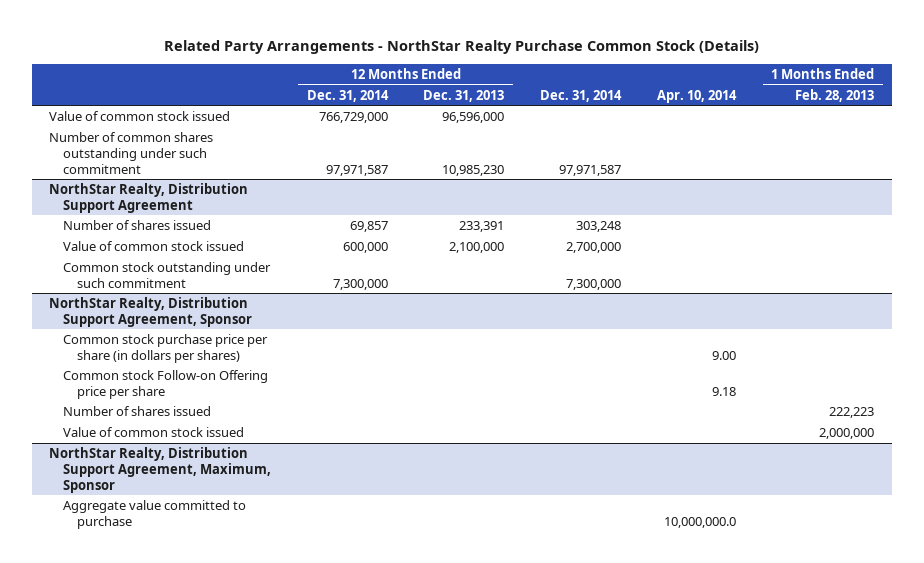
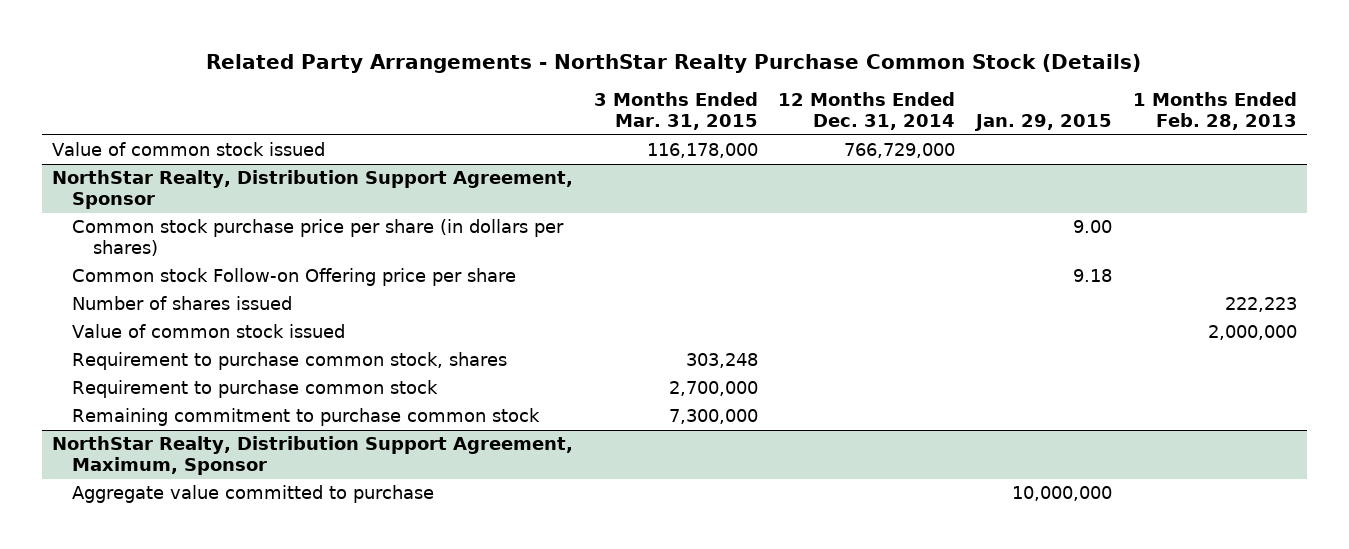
[423,89,505,102] Dec. 31, 2013 -> none
[540,89,623,102] Dec. 31, 2014 -> none
[656,89,737,103] Apr. 10, 2014 -> none
none -> [593,92,758,130] 3 Months Ended Mar. 31, 2015
none -> [974,113,1113,131] Jan. 29, 2015
[49,131,214,174] Number of common shares outstanding under such commitment -> none
[49,182,249,213] NorthStar Realty, Distribution Support Agreement -> none
[63,219,212,230] Number of shares issued -> none
[63,240,245,251] Value of common stock issued -> none
[63,261,272,288] Common stock outstanding under such commitment -> none
none -> [72,352,508,371] Requirement to purchase common stock, shares
none -> [72,380,439,399] Requirement to purchase common stock
none -> [72,408,541,427] Remaining commitment to purchase common stock

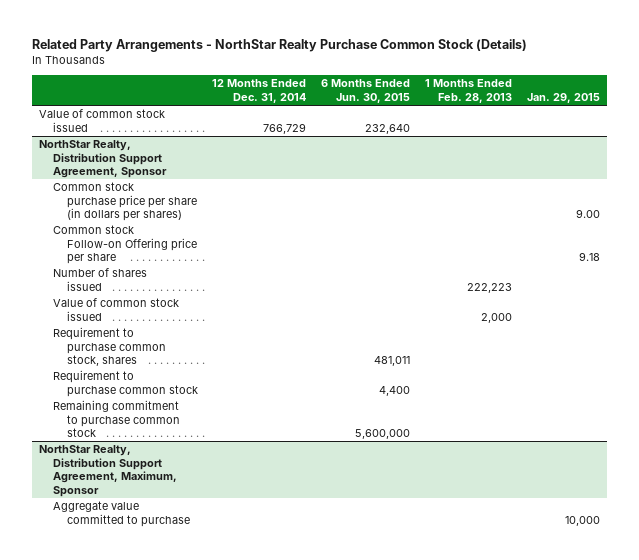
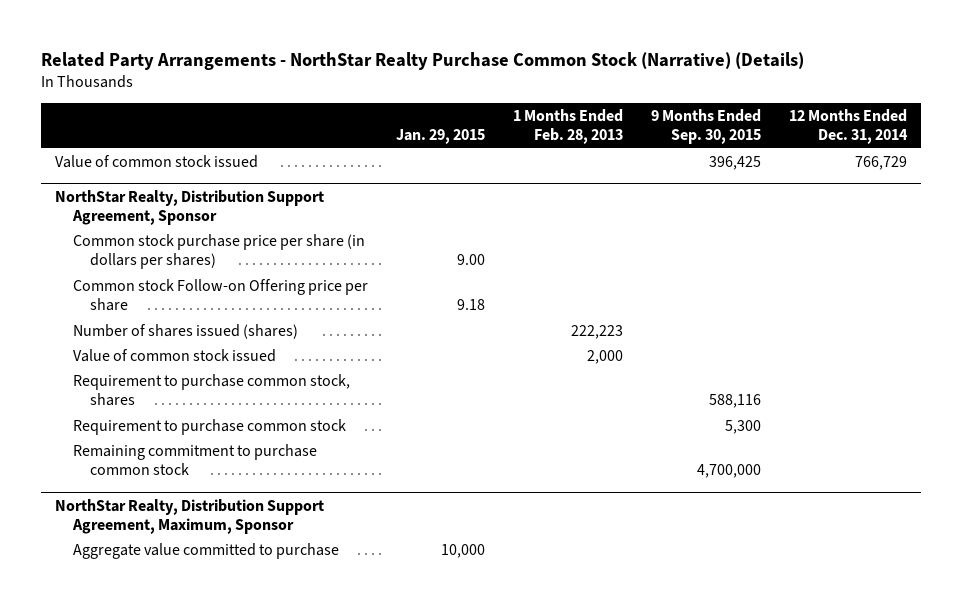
[31,39,527,53] Related Party Arrangements - NorthStar Realty Purchase Common Stock (Details) -> [41,51,805,70] Related Party Arrangements - NorthStar Realty Purchase Common Stock (Narrative) (Details)
[321,79,411,103] 6 Months Ended Jun. 30, 2015 -> none
none -> [651,109,762,145] 9 Months Ended Sep. 30, 2015
[53,268,148,291] Number of shares issued -> [72,323,298,339] Number of shares issued (shares)

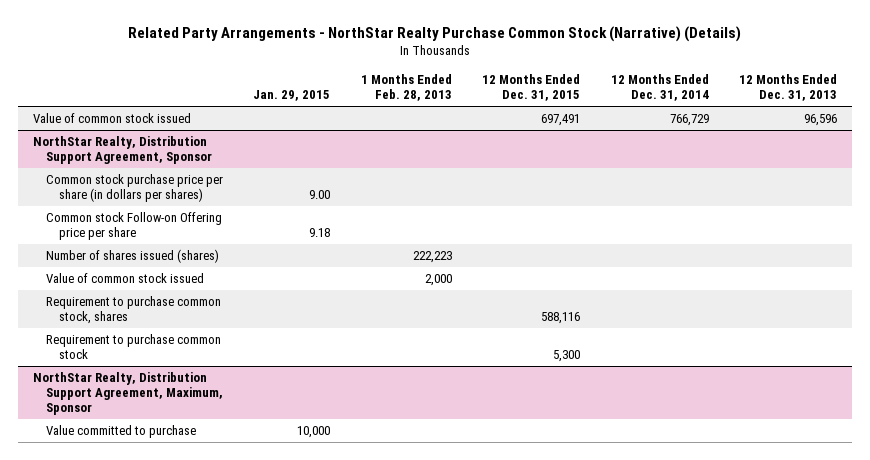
[651,109,762,145] 9 Months Ended Sep. 30, 2015 -> none
none -> [482,74,581,102] 12 Months Ended Dec. 31, 2015
none -> [738,74,837,102] 12 Months Ended Dec. 31, 2013
[72,443,317,476] Remaining commitment to purchase common stock -> none
[72,542,339,559] Aggregate value committed to purchase -> [46,424,197,438] Value committed to purchase

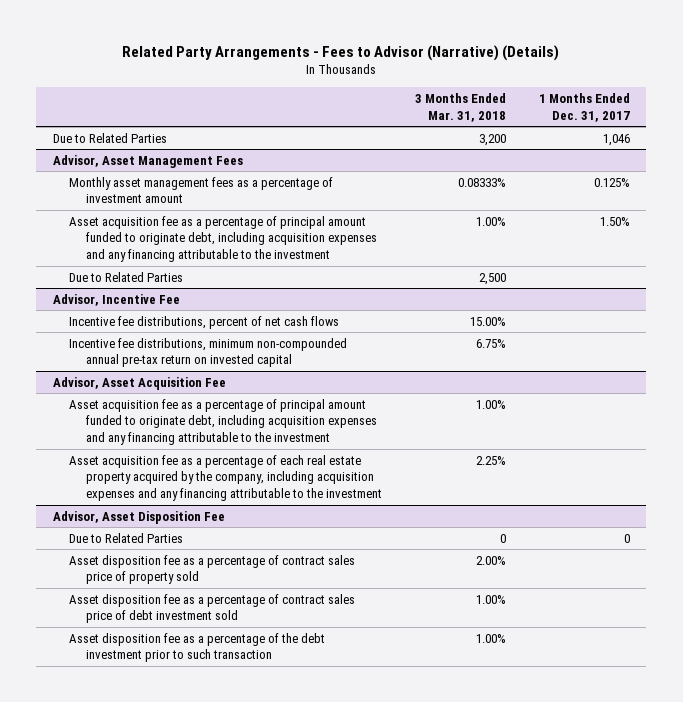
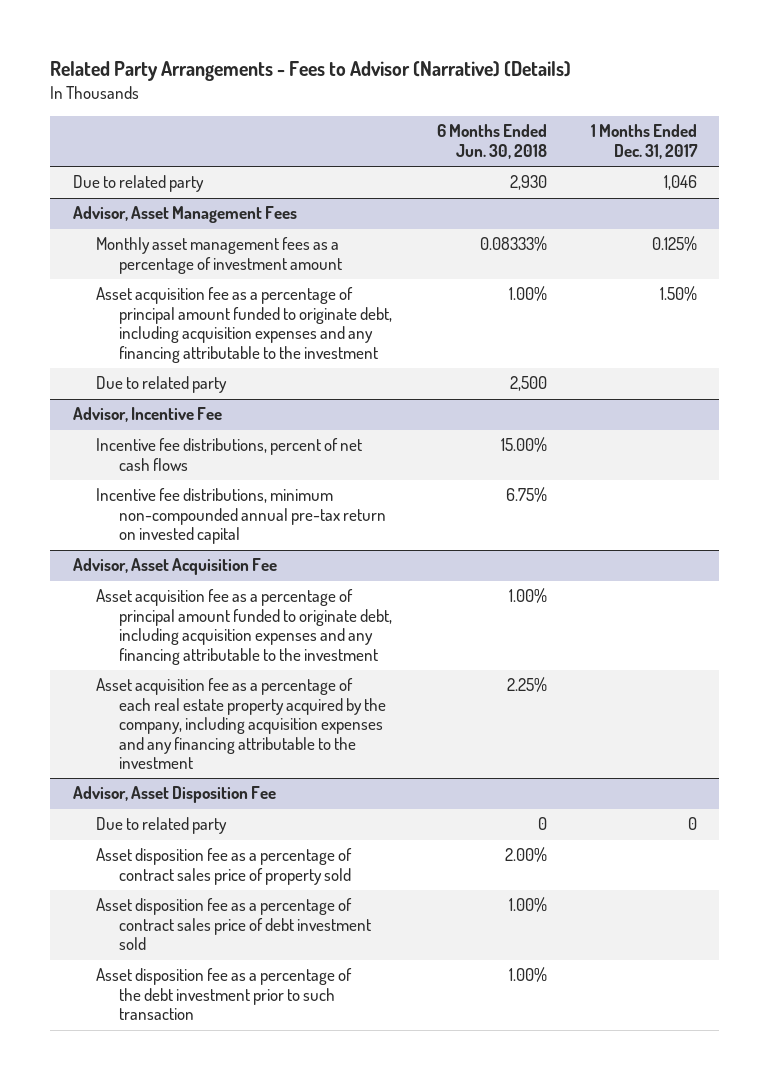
[414,93,506,122] 3 Months Ended Mar. 31, 2018 -> none
none -> [436,124,547,159] 6 Months Ended Jun. 30, 2018
[52,132,167,143] Due to Related Parties -> [72,175,204,193] Due to related party
[69,271,184,282] Due to Related Parties -> [95,376,227,394] Due to related party
[69,532,184,543] Due to Related Parties -> [95,817,227,835] Due to related party

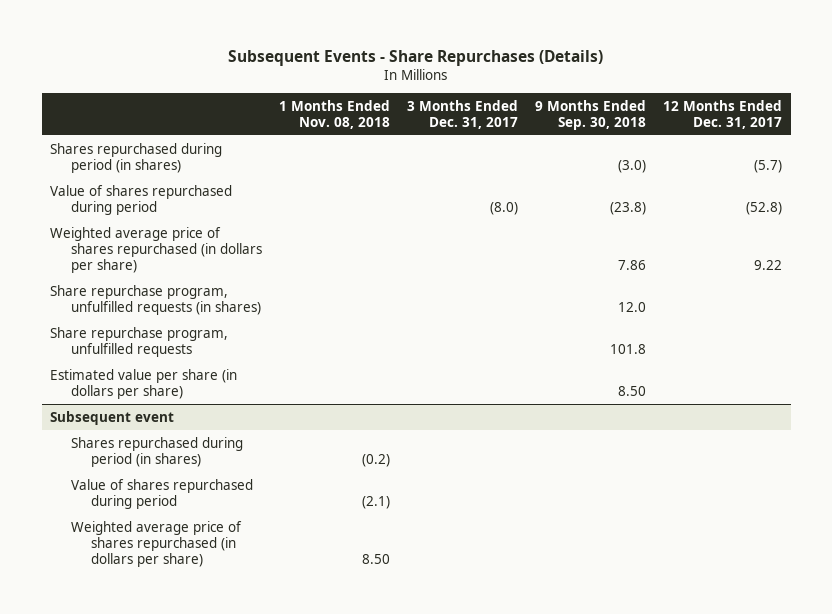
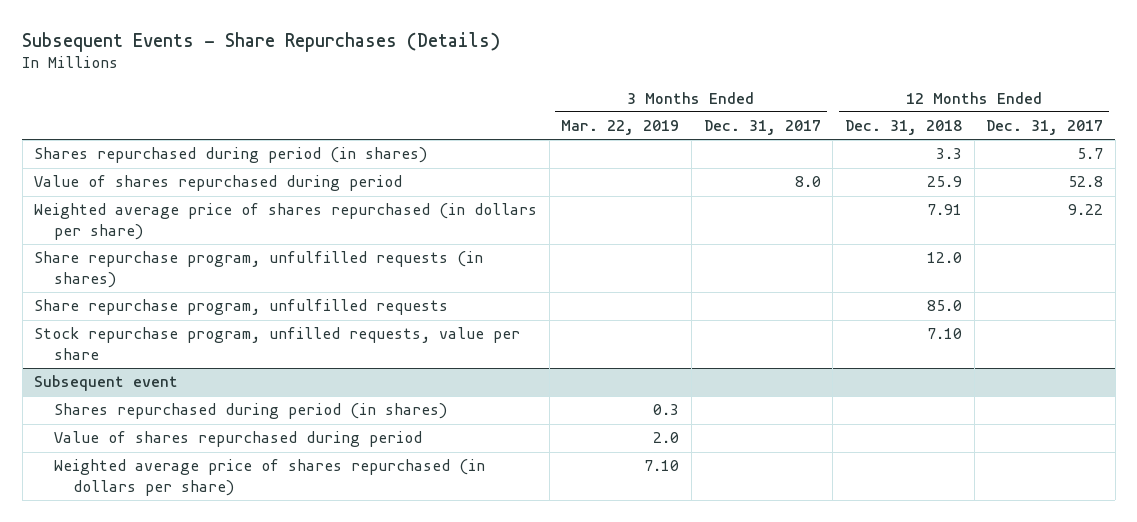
[278,99,390,129] 1 Months Ended Nov. 08, 2018 -> none
[535,99,647,130] 9 Months Ended Sep. 30, 2018 -> none
none -> [561,120,680,136] Mar. 22, 2019
none -> [844,120,962,136] Dec. 31, 2018
[754,159,783,173] (5.7) -> [1077,148,1104,160] 5.7
[489,201,518,215] (8.0) -> [794,176,821,188] 8.0
[746,201,783,215] (52.8) -> [1068,176,1104,188] 52.8
[50,368,238,399] Estimated value per share (in dollars per share) -> none
none -> [34,327,521,360] Stock repurchase program, unfilled requests, value per share

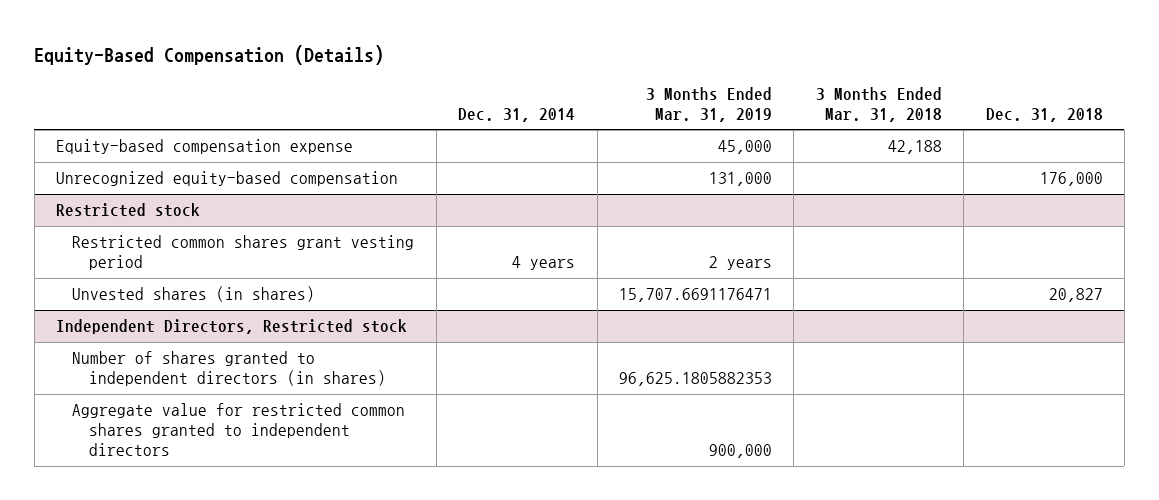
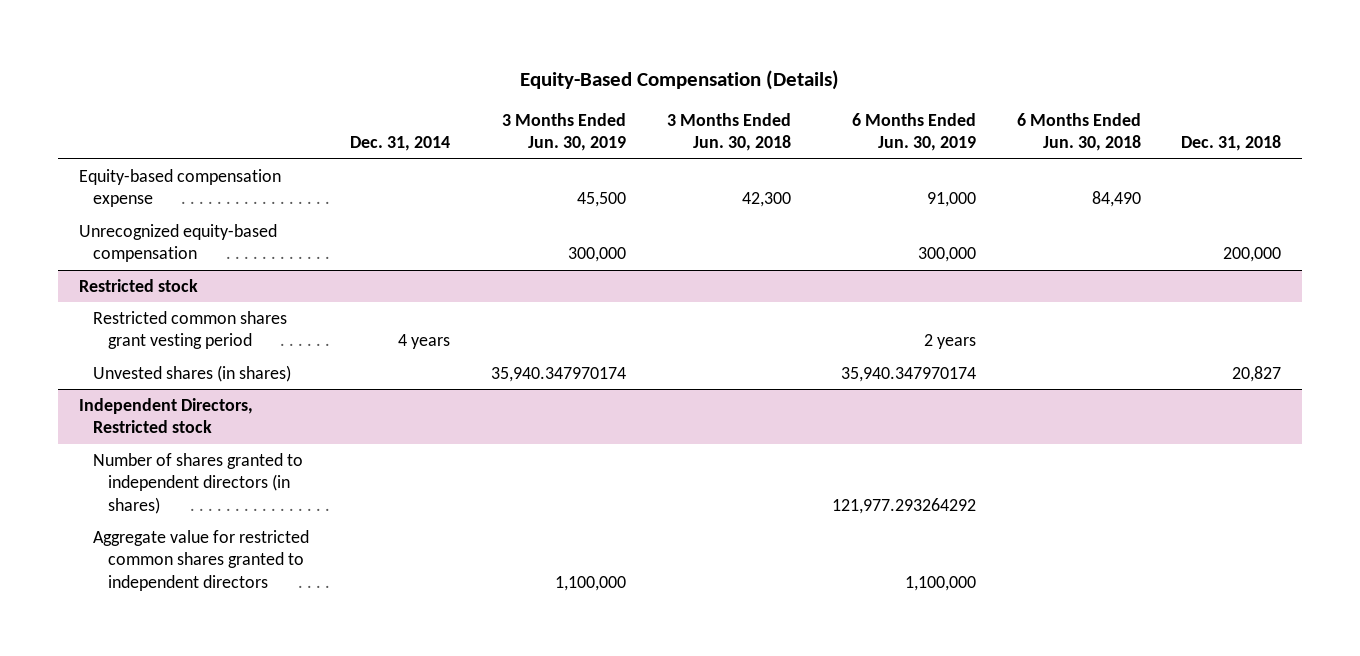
[645,86,772,122] 3 Months Ended Mar. 31, 2019 -> none
[815,86,942,122] 3 Months Ended Mar. 31, 2018 -> none
none -> [502,112,627,152] 3 Months Ended Jun. 30, 2019
none -> [666,112,791,152] 3 Months Ended Jun. 30, 2018
none -> [851,112,976,152] 6 Months Ended Jun. 30, 2019
none -> [1016,112,1141,152] 6 Months Ended Jun. 30, 2018
[1039,172,1103,187] 176,000 -> [1223,247,1282,263] 200,000

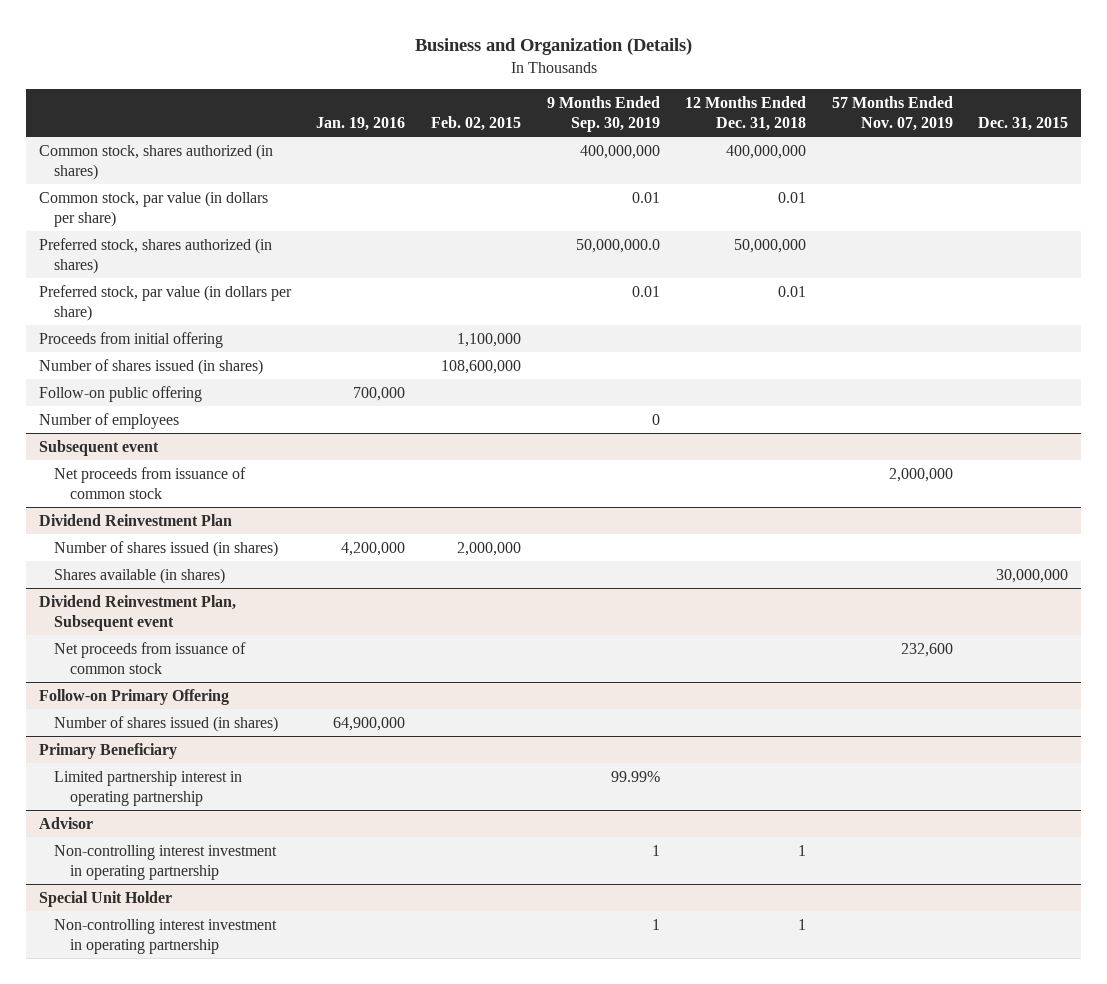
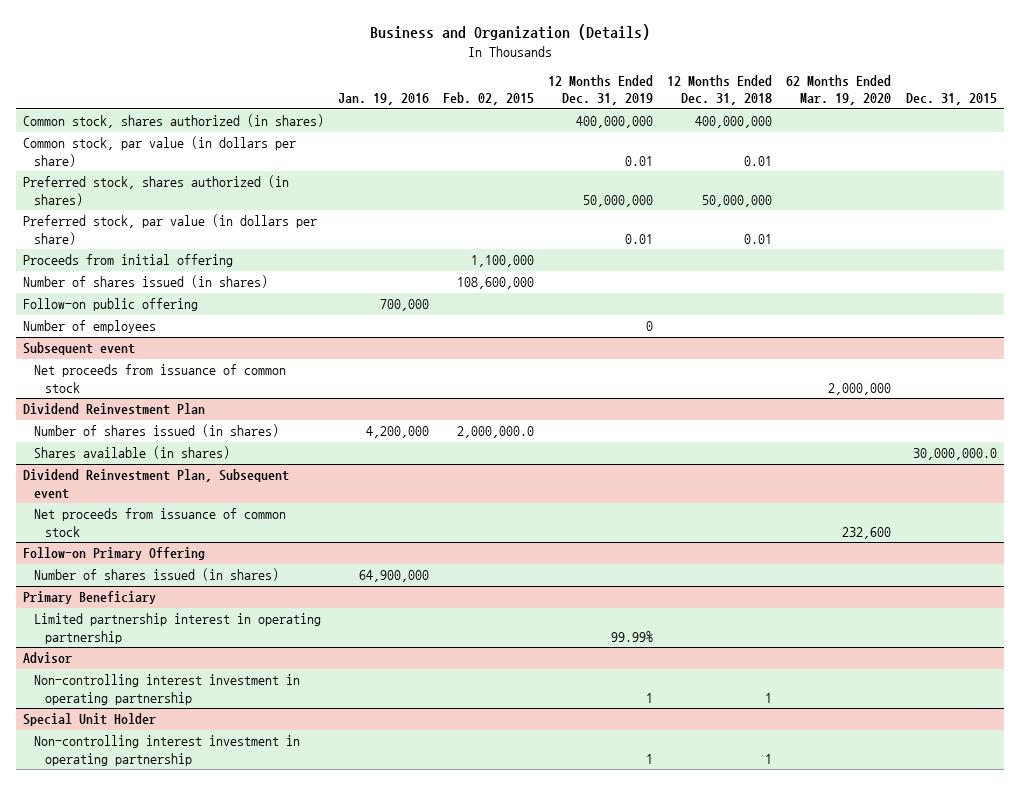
[546,95,660,132] 9 Months Ended Sep. 30, 2019 -> none
[831,95,953,131] 57 Months Ended Nov. 07, 2019 -> none
none -> [548,74,654,105] 12 Months Ended Dec. 31, 2019
none -> [786,74,892,105] 62 Months Ended Mar. 19, 2020
[457,541,522,556] 2,000,000 -> [457,426,535,439] 2,000,000.0
[996,568,1069,583] 30,000,000 -> [912,448,997,461] 30,000,000.0

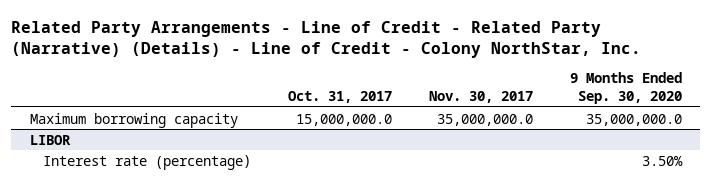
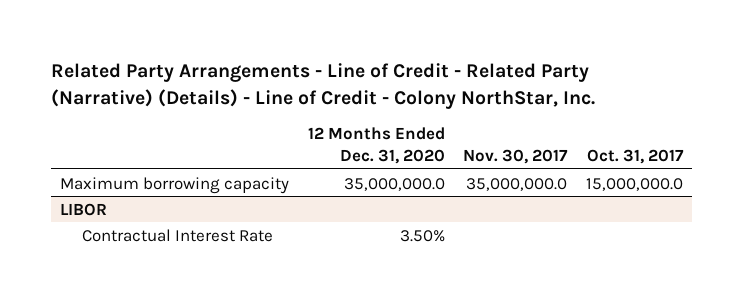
[569,72,682,105] 9 Months Ended Sep. 30, 2020 -> none
none -> [307,127,445,164] 12 Months Ended Dec. 31, 2020
[42,154,251,170] Interest rate (percentage) -> [81,228,273,242] Contractual Interest Rate

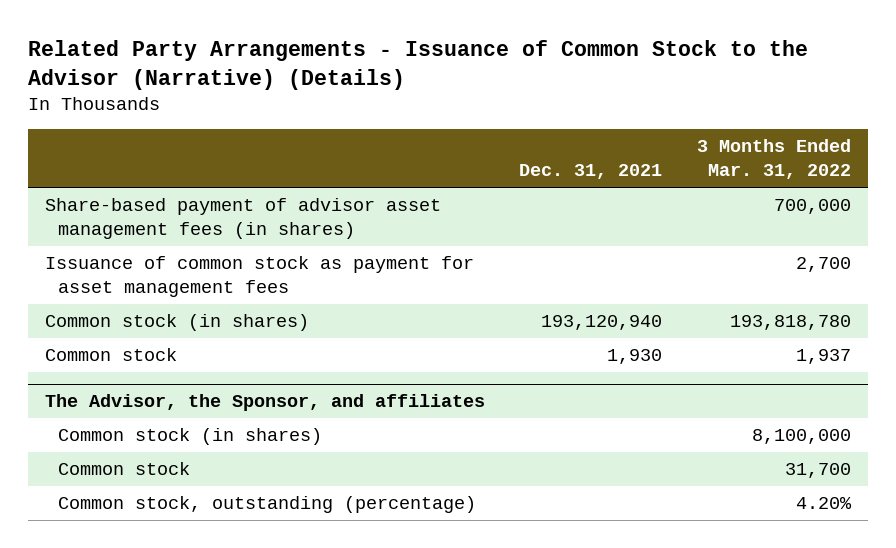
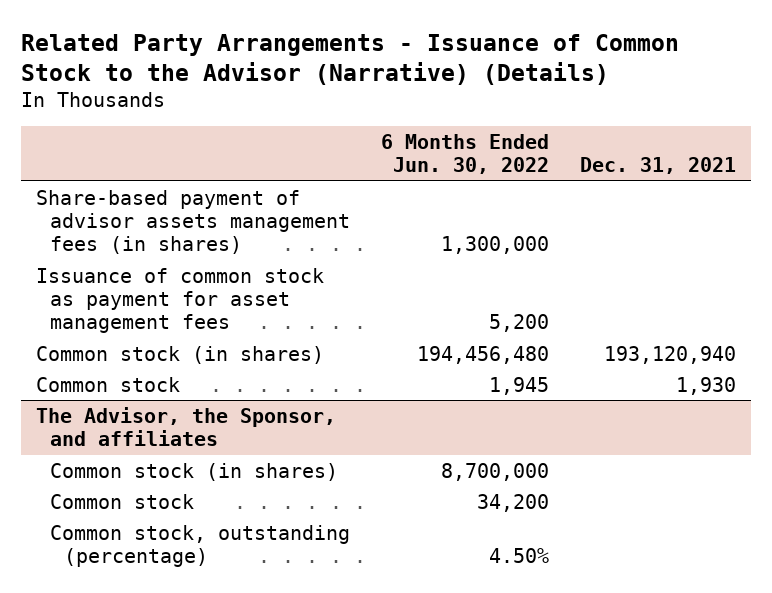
[696,138,851,180] 3 Months Ended Mar. 31, 2022 -> none
none -> [381,134,550,175] 6 Months Ended Jun. 30, 2022
[44,198,441,240] Share-based payment of advisor asset management fees (in shares) -> [36,189,351,255] Share-based payment of advisor assets management fees (in shares)

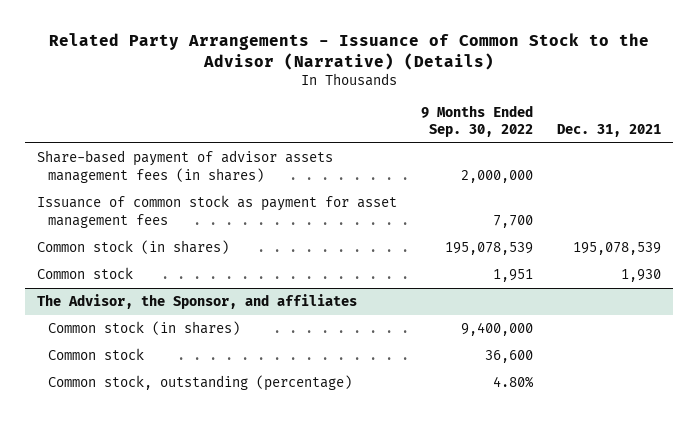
[381,134,550,175] 6 Months Ended Jun. 30, 2022 -> none
none -> [420,104,533,137] 9 Months Ended Sep. 30, 2022
[604,345,737,364] 193,120,940 -> [572,242,661,256] 195,078,539

